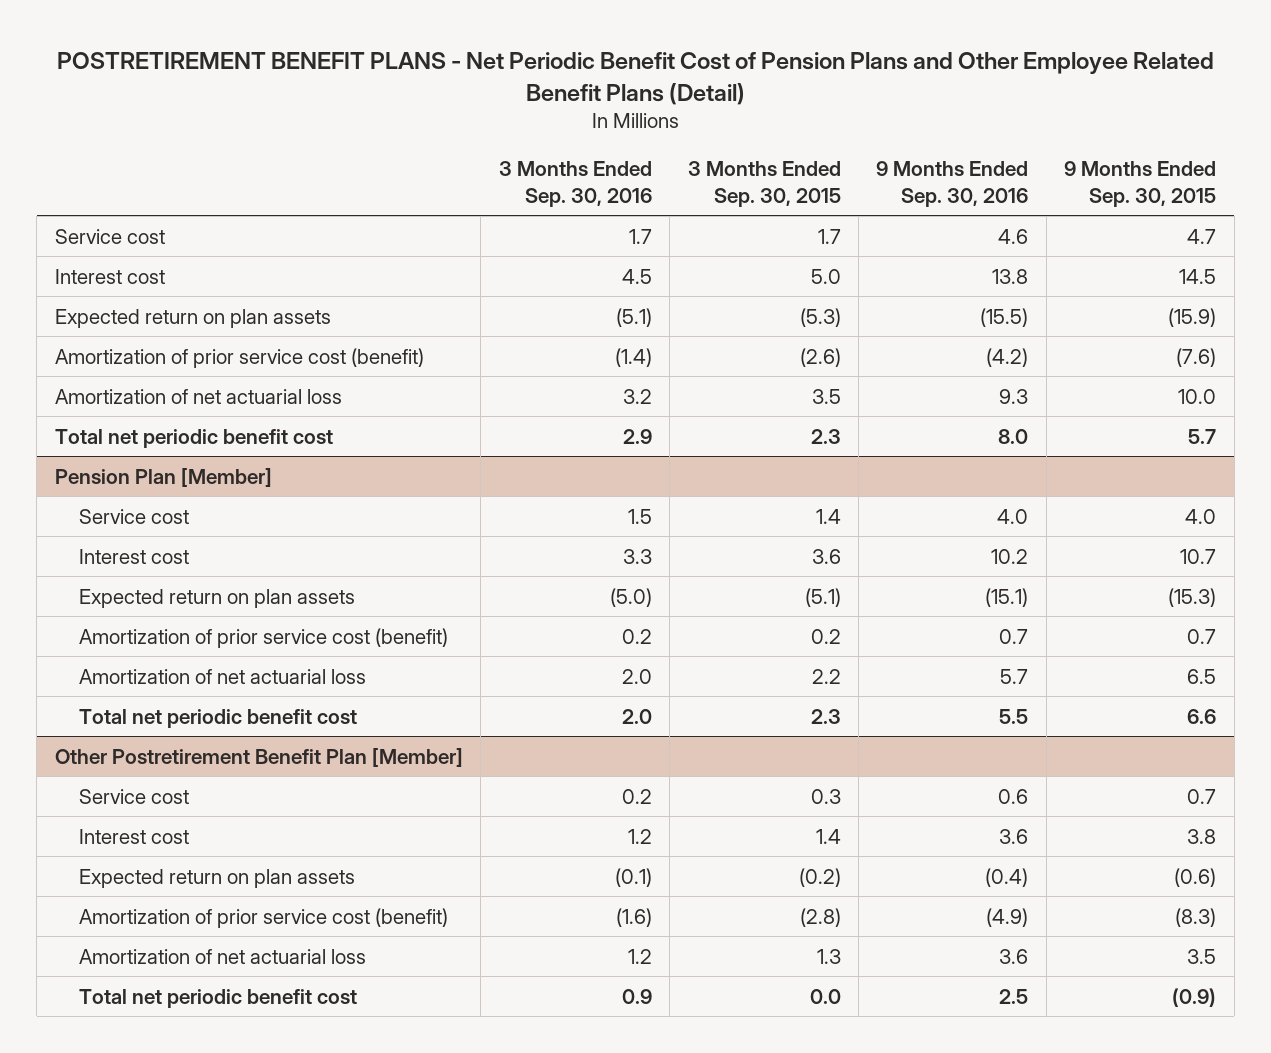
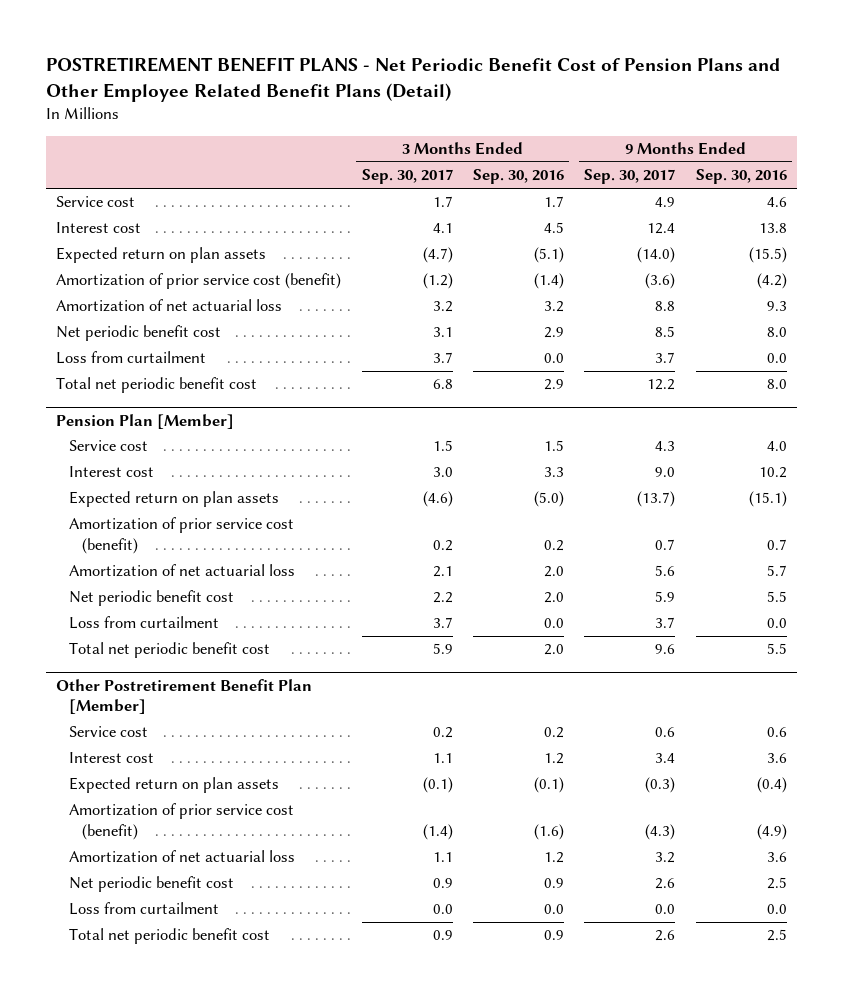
[687,161,841,207] 3 Months Ended Sep. 30, 2015 -> none
[1064,161,1217,207] 9 Months Ended Sep. 30, 2015 -> none
none -> [361,169,453,185] Sep. 30, 2017
none -> [584,169,676,185] Sep. 30, 2017
none -> [56,325,222,342] Net periodic benefit cost
none -> [56,351,207,365] Loss from curtailment
none -> [68,590,234,607] Net periodic benefit cost
none -> [68,616,219,630] Loss from curtailment
none -> [68,876,234,893] Net periodic benefit cost
none -> [68,902,219,916] Loss from curtailment

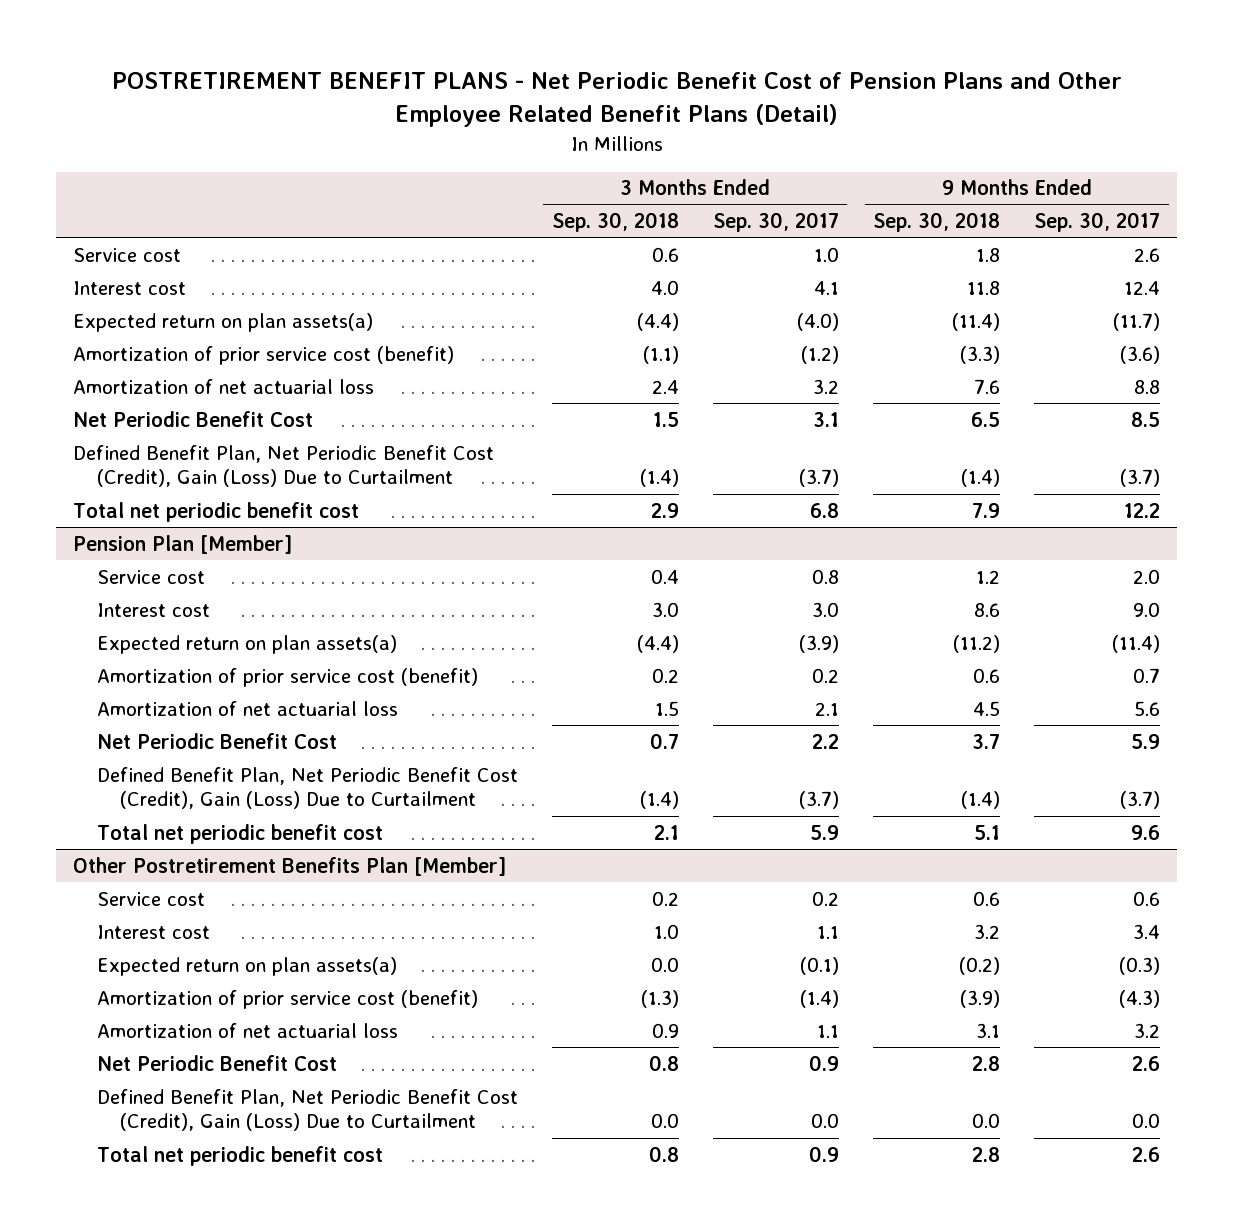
[472,169,564,185] Sep. 30, 2016 -> none
[695,169,787,185] Sep. 30, 2016 -> none
none -> [551,212,679,233] Sep. 30, 2018
none -> [873,212,1001,233] Sep. 30, 2018
[432,196,453,208] 1.7 -> [813,246,839,262] 1.0
[655,197,676,208] 4.9 -> [1134,247,1161,262] 2.6
[56,247,267,264] Expected return on plan assets -> [73,312,374,332] Expected return on plan assets(a)
[422,247,453,264] (4.7) -> [796,312,839,331] (4.0)
[637,247,676,264] (14.0) -> [1113,312,1161,331] (11.7)
[56,351,207,365] Loss from curtailment -> none
[56,325,222,342] Net periodic benefit cost -> [73,410,314,427] Net Periodic Benefit Cost
none -> [73,444,495,488] Defined Benefit Plan, Net Periodic Benefit Cost (Credit), Gain (Loss) Due to Curtailment
[432,440,453,452] 1.5 -> [811,568,839,584] 0.8
[655,441,676,452] 4.3 -> [1133,568,1161,584] 2.0
[68,491,279,508] Expected return on plan assets -> [96,634,397,654] Expected return on plan assets(a)
[422,491,453,508] (4.6) -> [798,634,839,653] (3.9)
[637,491,676,508] (13.7) -> [1112,634,1161,653] (11.4)
[68,616,219,630] Loss from curtailment -> none
[68,590,234,607] Net periodic benefit cost -> [96,732,337,749] Net Periodic Benefit Cost
none -> [96,766,518,810] Defined Benefit Plan, Net Periodic Benefit Cost (Credit), Gain (Loss) Due to Curtailment
[56,678,313,715] Other Postretirement Benefit Plan [Member] -> [73,856,507,876] Other Postretirement Benefits Plan [Member]
[68,777,279,794] Expected return on plan assets -> [96,956,397,976] Expected return on plan assets(a)
[68,902,219,916] Loss from curtailment -> none
[68,876,234,893] Net periodic benefit cost -> [96,1054,337,1071] Net Periodic Benefit Cost
none -> [96,1088,518,1132] Defined Benefit Plan, Net Periodic Benefit Cost (Credit), Gain (Loss) Due to Curtailment

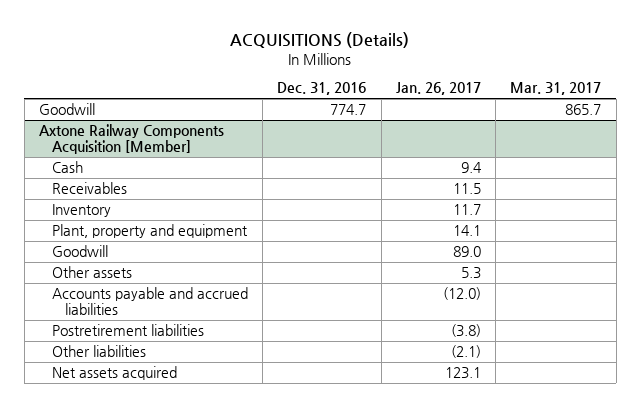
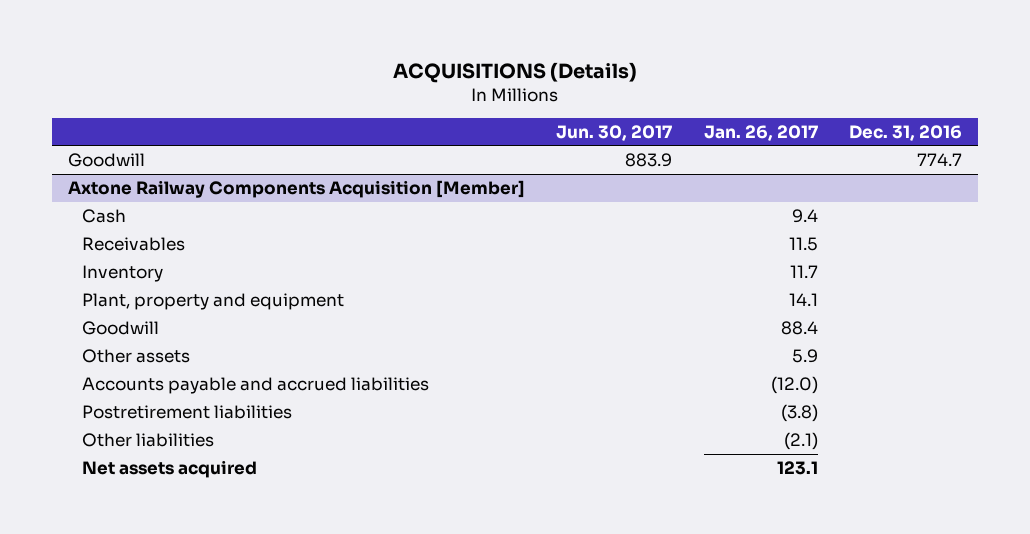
[510,82,602,96] Mar. 31, 2017 -> none
none -> [556,124,673,141] Jun. 30, 2017
[452,246,481,258] 89.0 -> [780,320,818,335] 88.4
[460,267,481,280] 5.3 -> [791,348,818,363] 5.9

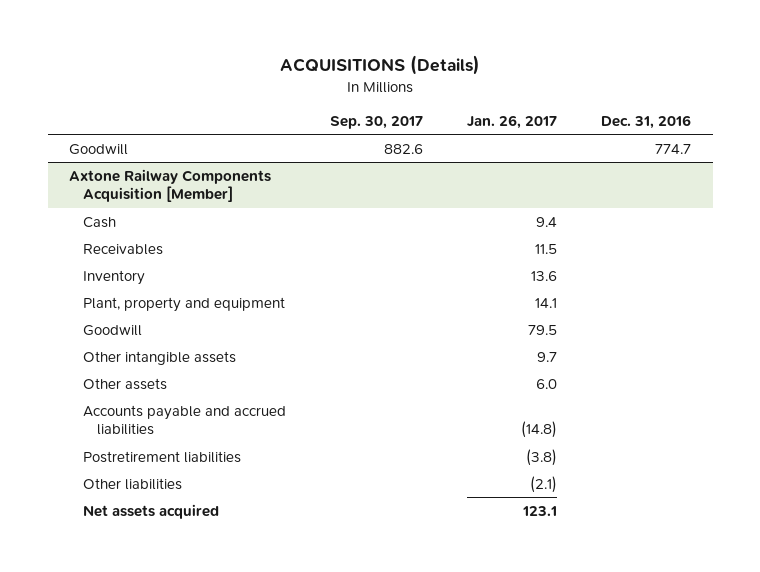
[556,124,673,141] Jun. 30, 2017 -> none
none -> [330,115,424,129] Sep. 30, 2017
[789,264,818,278] 11.7 -> [530,270,557,281] 13.6
[780,320,818,335] 88.4 -> [527,324,557,335] 79.5
none -> [83,350,237,365] Other intangible assets
[791,348,818,363] 5.9 -> [535,378,557,389] 6.0
[770,375,818,394] (12.0) -> [520,421,557,439] (14.8)

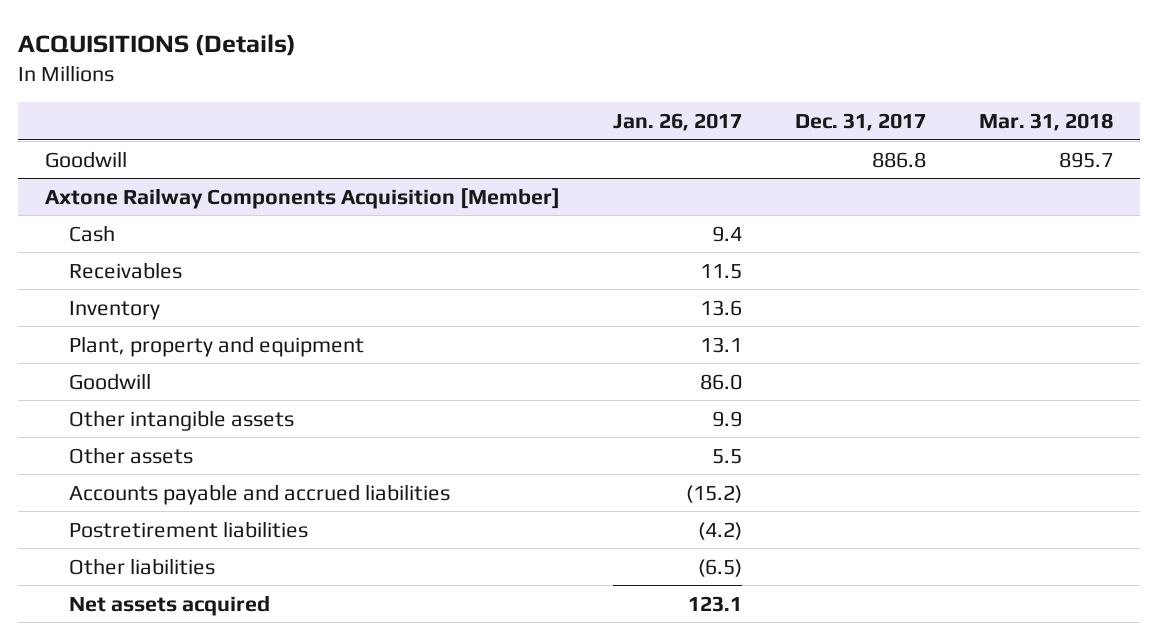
[330,115,424,129] Sep. 30, 2017 -> none
[600,114,691,129] Dec. 31, 2016 -> none
none -> [795,113,927,132] Dec. 31, 2017
none -> [979,113,1114,132] Mar. 31, 2018
[534,297,557,308] 14.1 -> [700,336,743,353] 13.1
[527,324,557,335] 79.5 -> [700,373,743,390] 86.0
[536,351,557,362] 9.7 -> [712,410,743,427] 9.9
[535,378,557,389] 6.0 -> [712,448,743,464] 5.5
[520,421,557,439] (14.8) -> [686,484,743,503] (15.2)
[525,448,557,466] (3.8) -> [698,521,743,540] (4.2)
[529,475,557,493] (2.1) -> [698,558,743,577] (6.5)

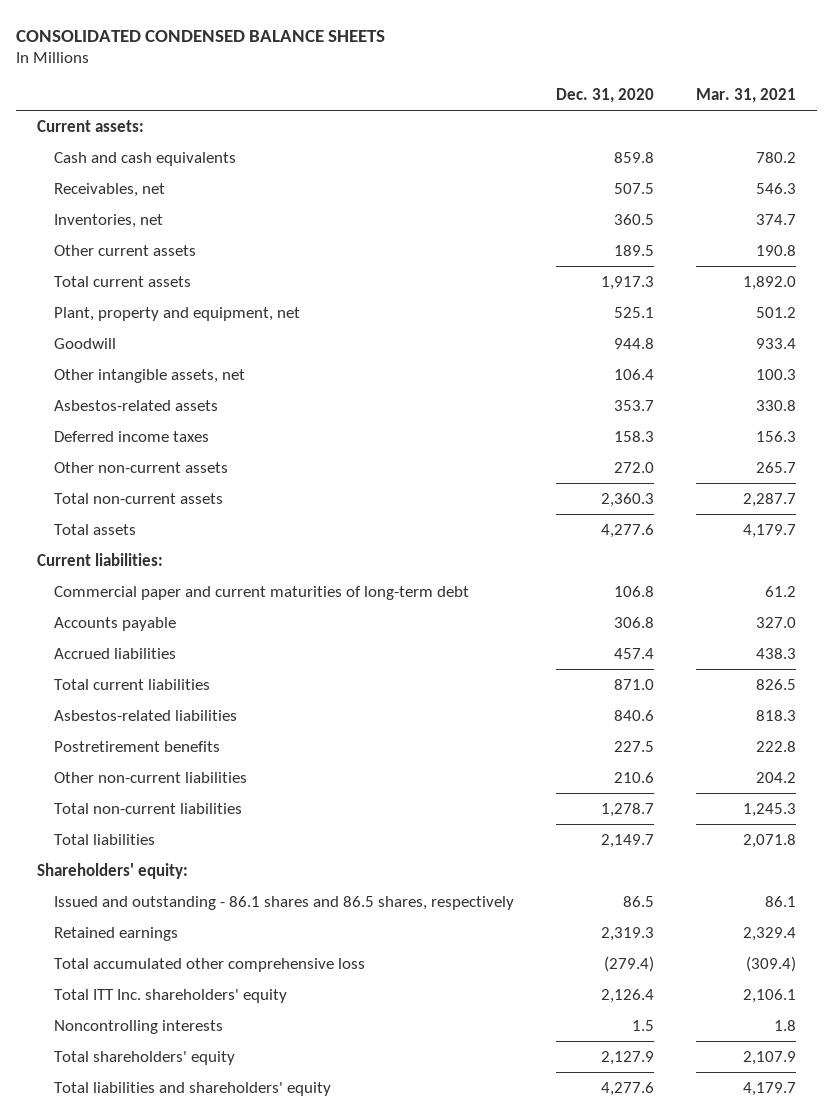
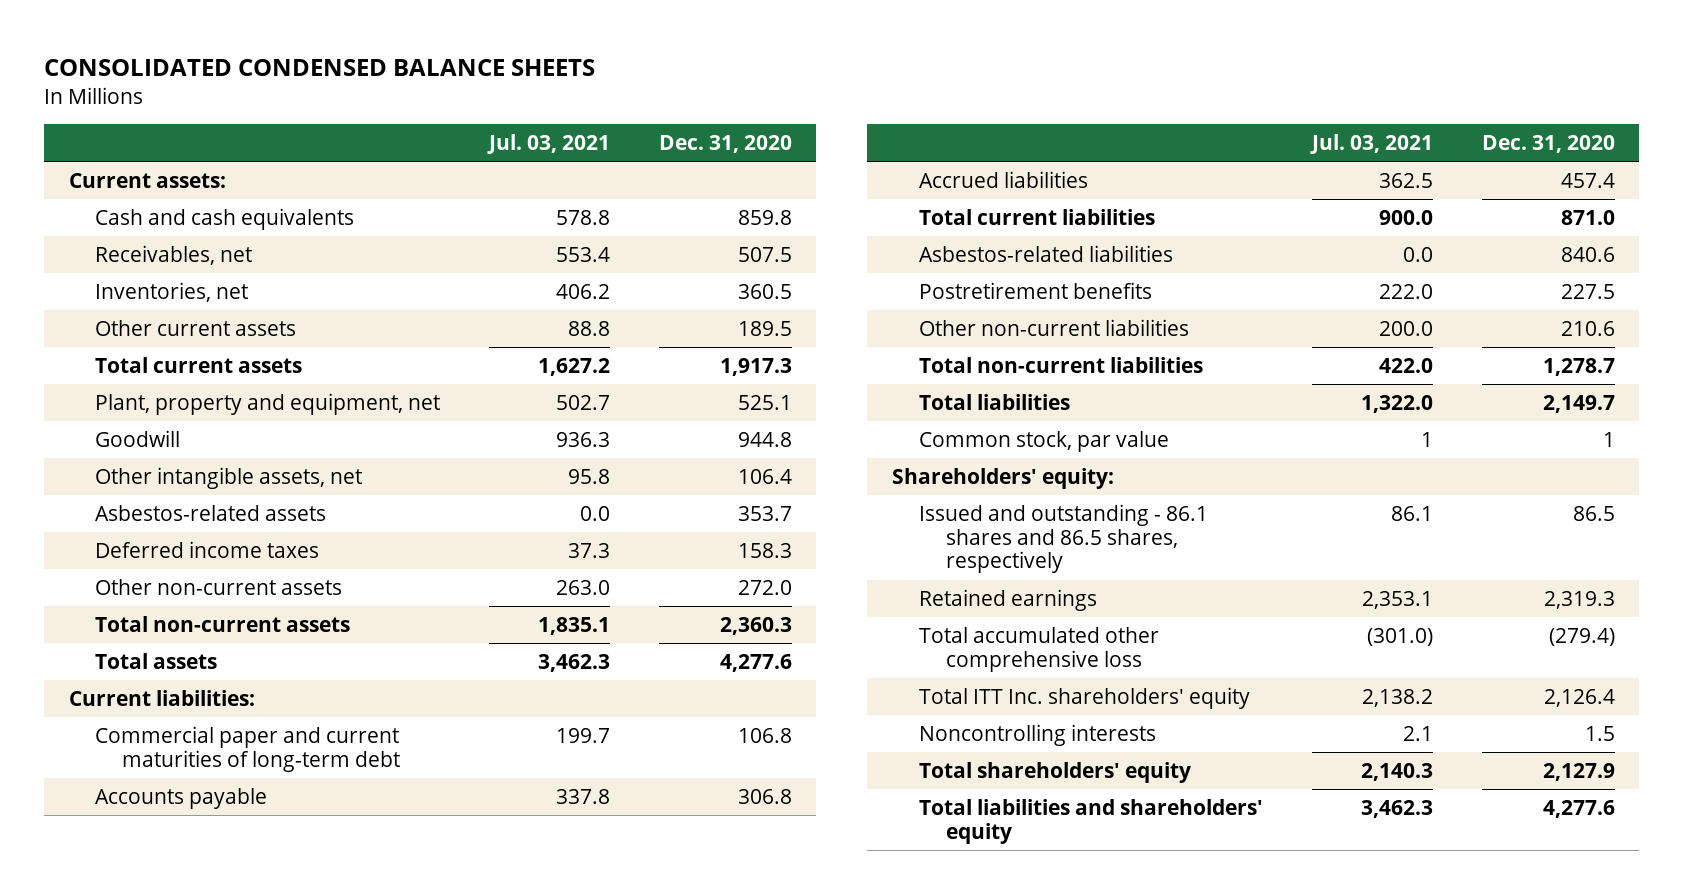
[695,88,796,104] Mar. 31, 2021 -> none
none -> [487,133,611,154] Jul. 03, 2021
none -> [918,430,1169,452] Common stock, par value

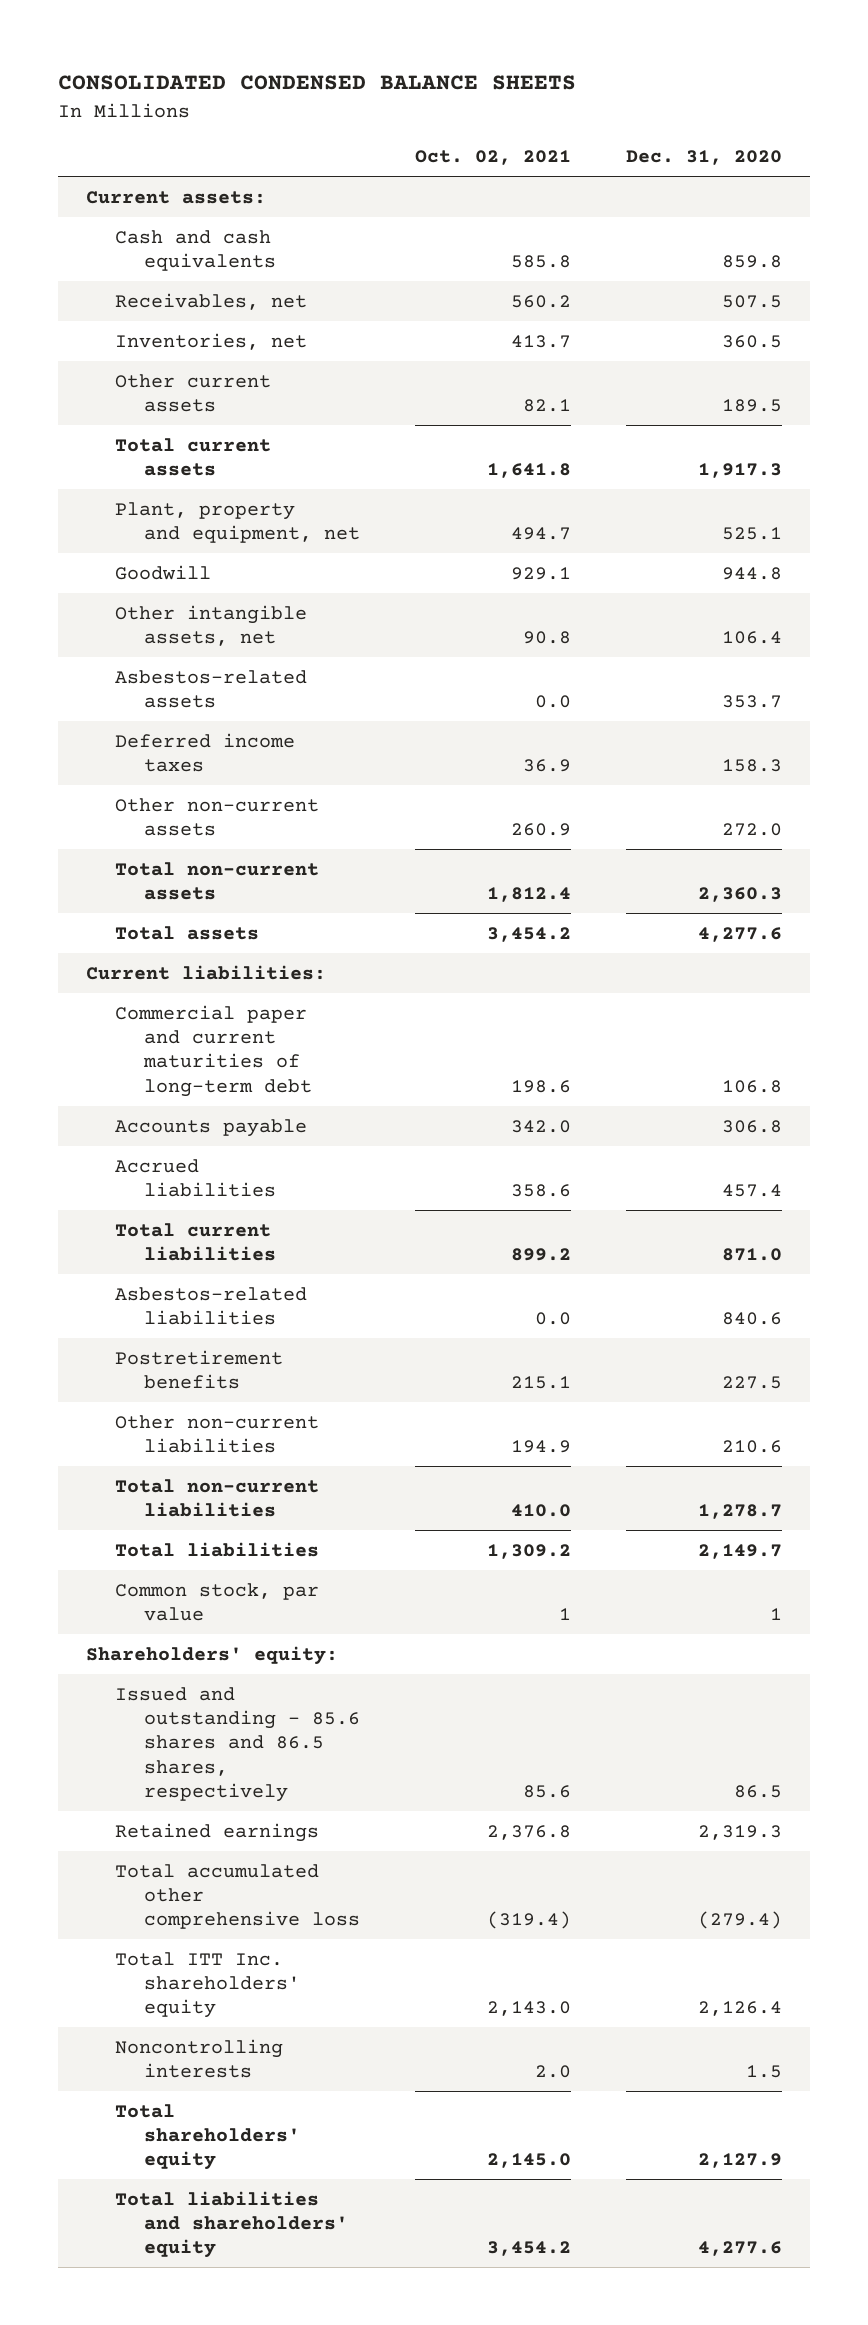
[487,133,611,154] Jul. 03, 2021 -> none
none -> [414,150,571,166] Oct. 02, 2021
[918,503,1208,574] Issued and outstanding - 86.1 shares and 86.5 shares, respectively -> [114,1686,360,1803] Issued and outstanding - 85.6 shares and 86.5 shares, respectively

